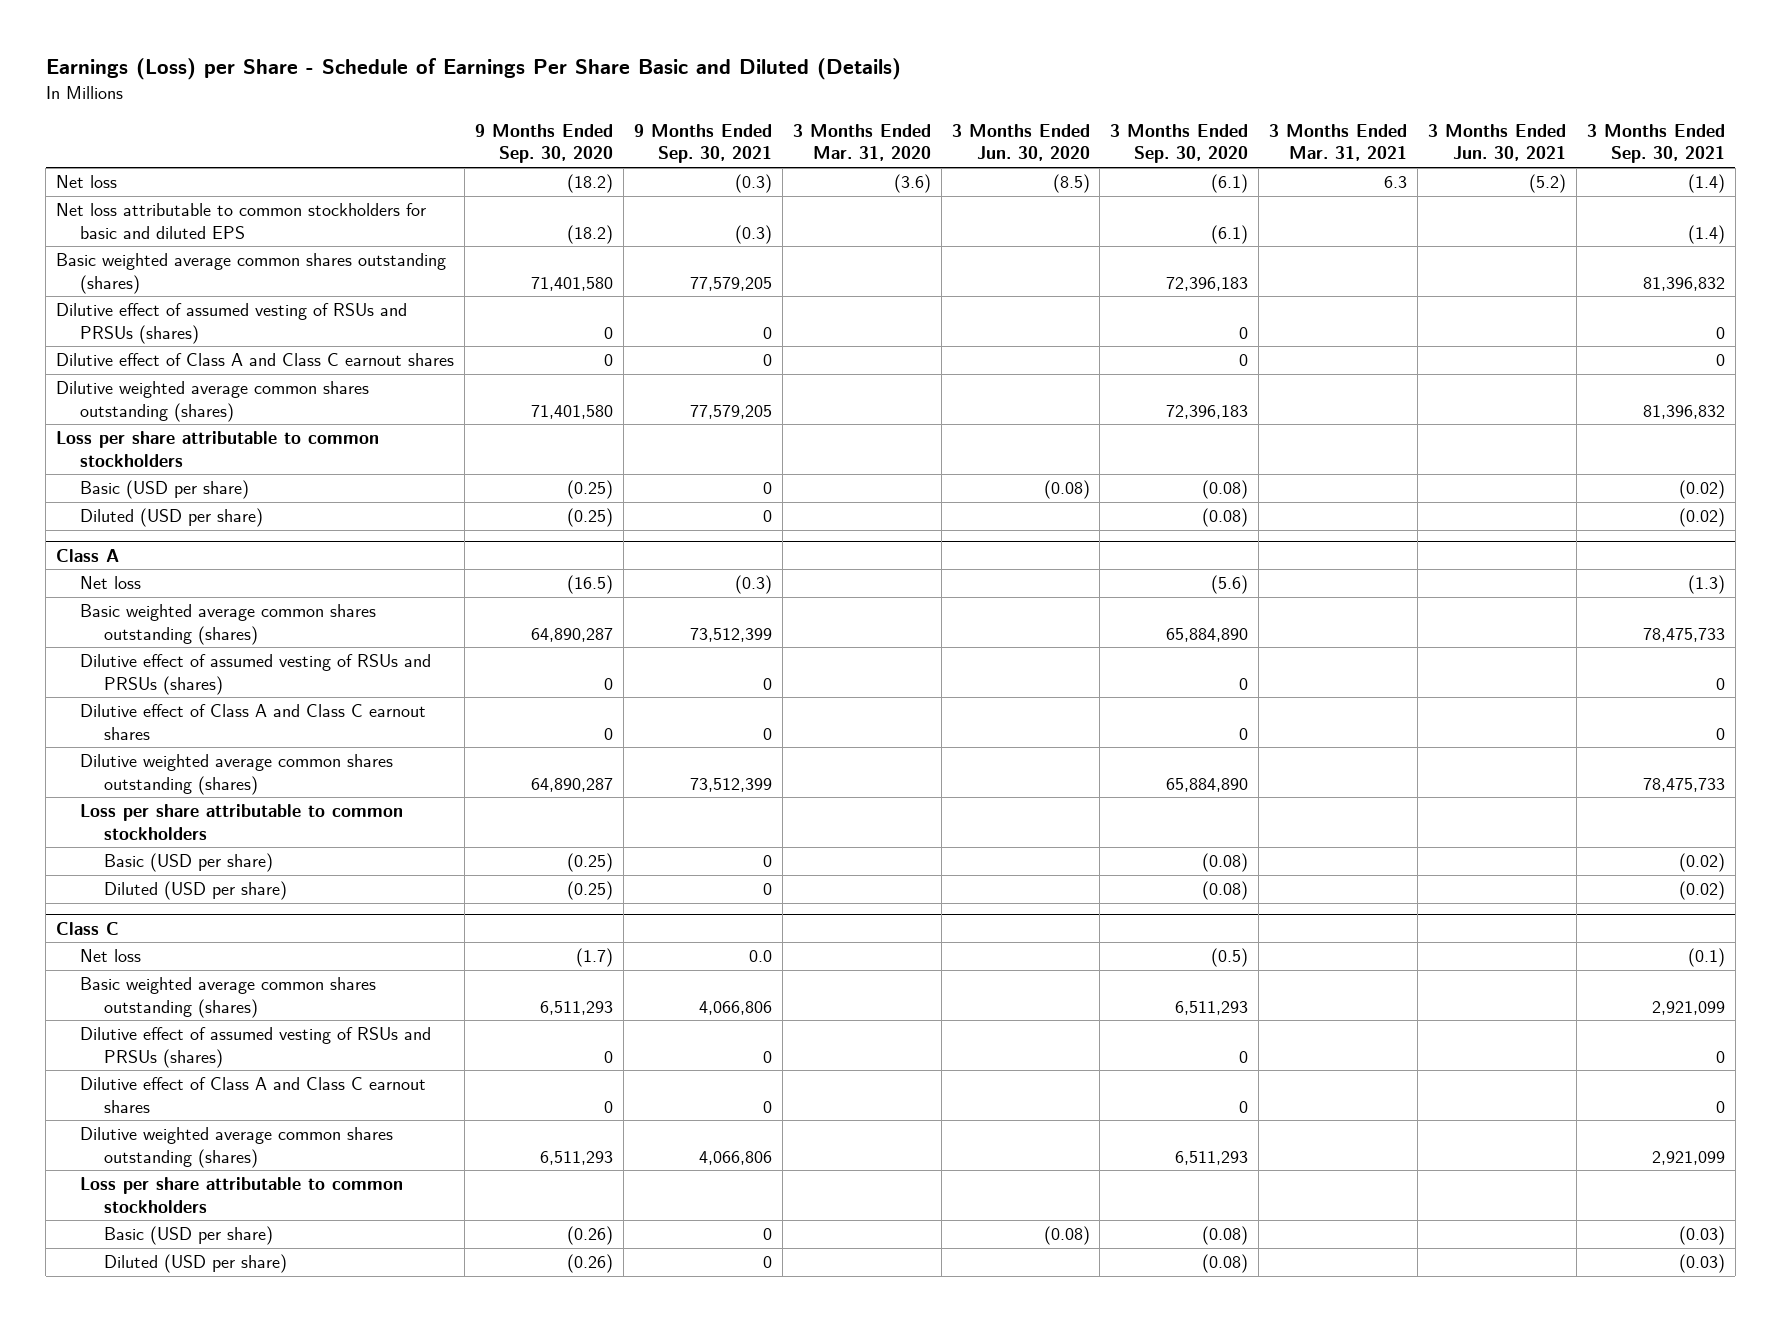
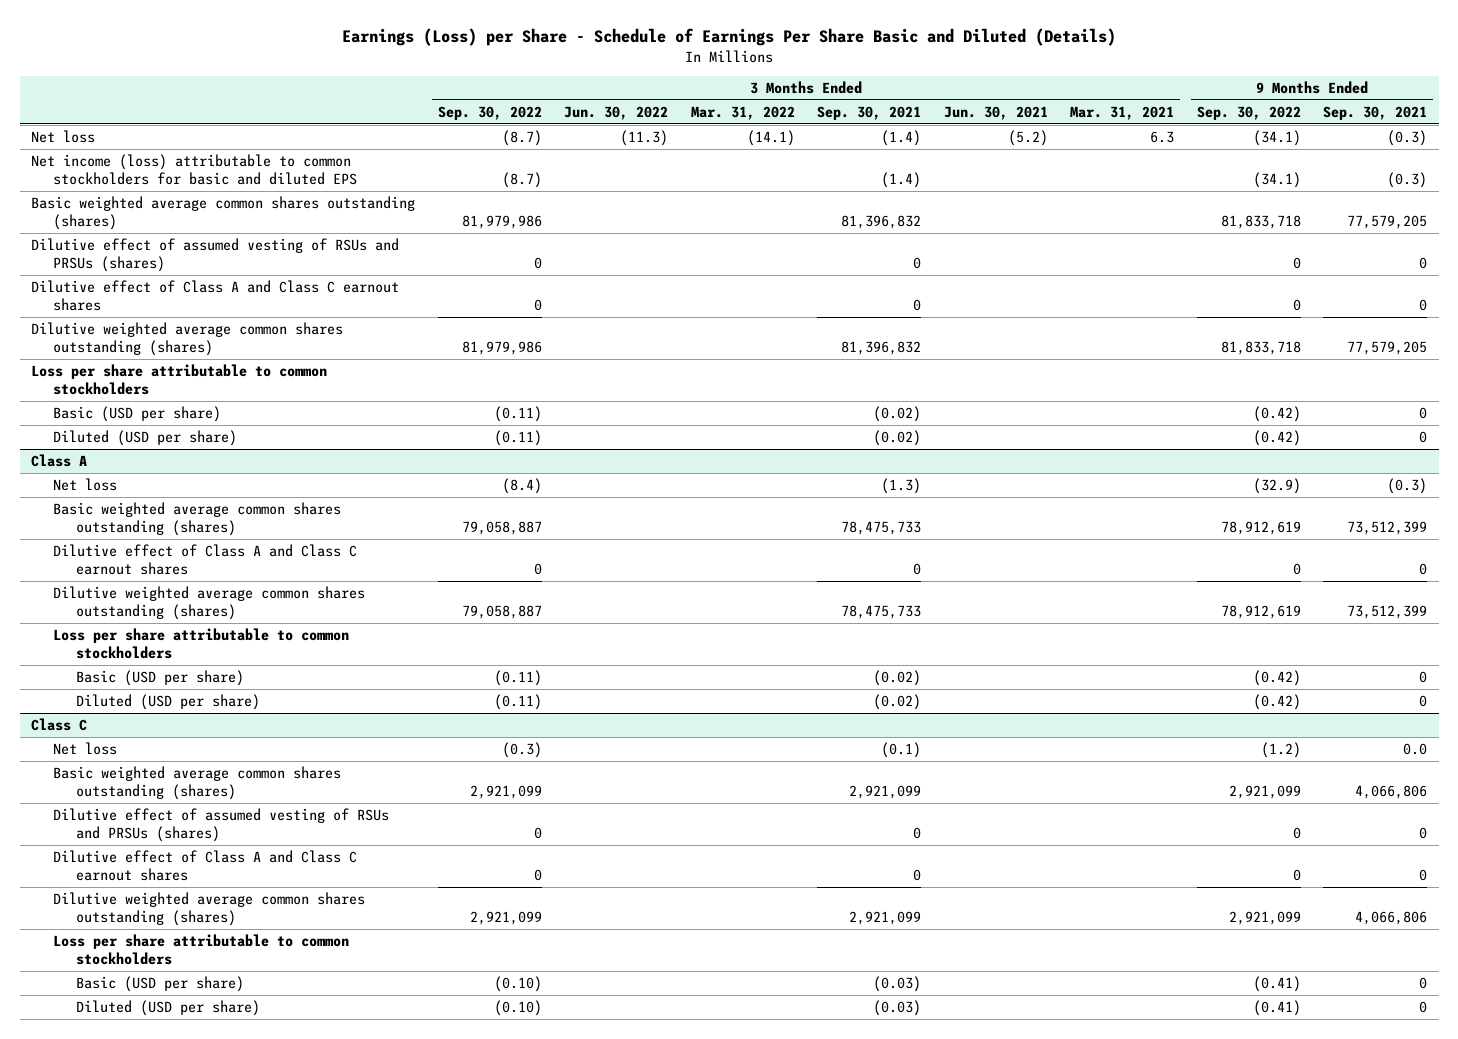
[475,124,614,164] 9 Months Ended Sep. 30, 2020 -> none
[792,124,931,162] 3 Months Ended Mar. 31, 2020 -> none
[951,124,1090,162] 3 Months Ended Jun. 30, 2020 -> none
[1110,124,1249,164] 3 Months Ended Sep. 30, 2020 -> none
none -> [437,105,542,120] Sep. 30, 2022
none -> [564,105,669,120] Jun. 30, 2022
none -> [690,105,795,120] Mar. 31, 2022
none -> [1196,105,1301,120] Sep. 30, 2022
[56,203,427,239] Net loss attributable to common stockholders for basic and diluted EPS -> [31,153,358,186] Net income (loss) attributable to common stockholders for basic and diluted EPS
[80,654,432,695] Dilutive effect of assumed vesting of RSUs and PRSUs (shares) -> none

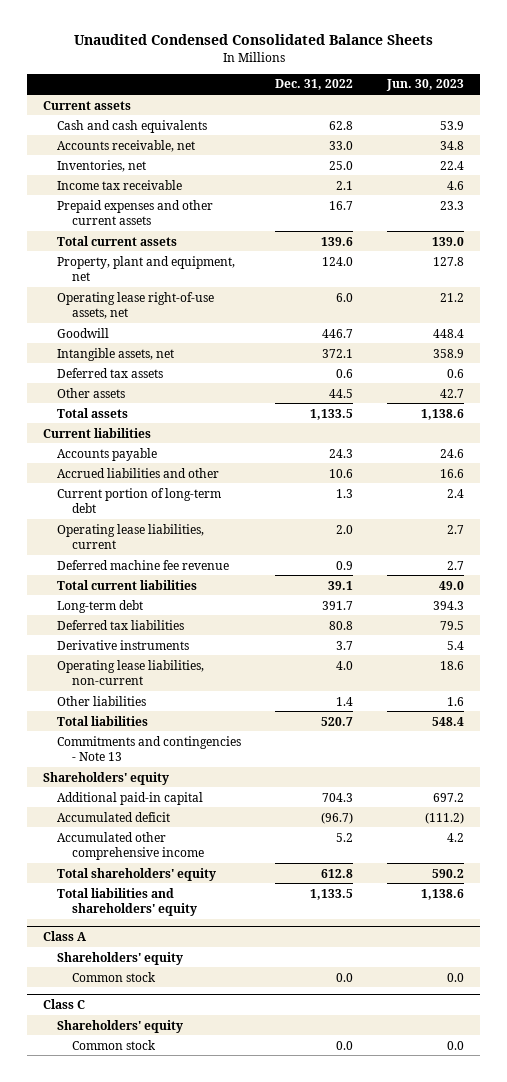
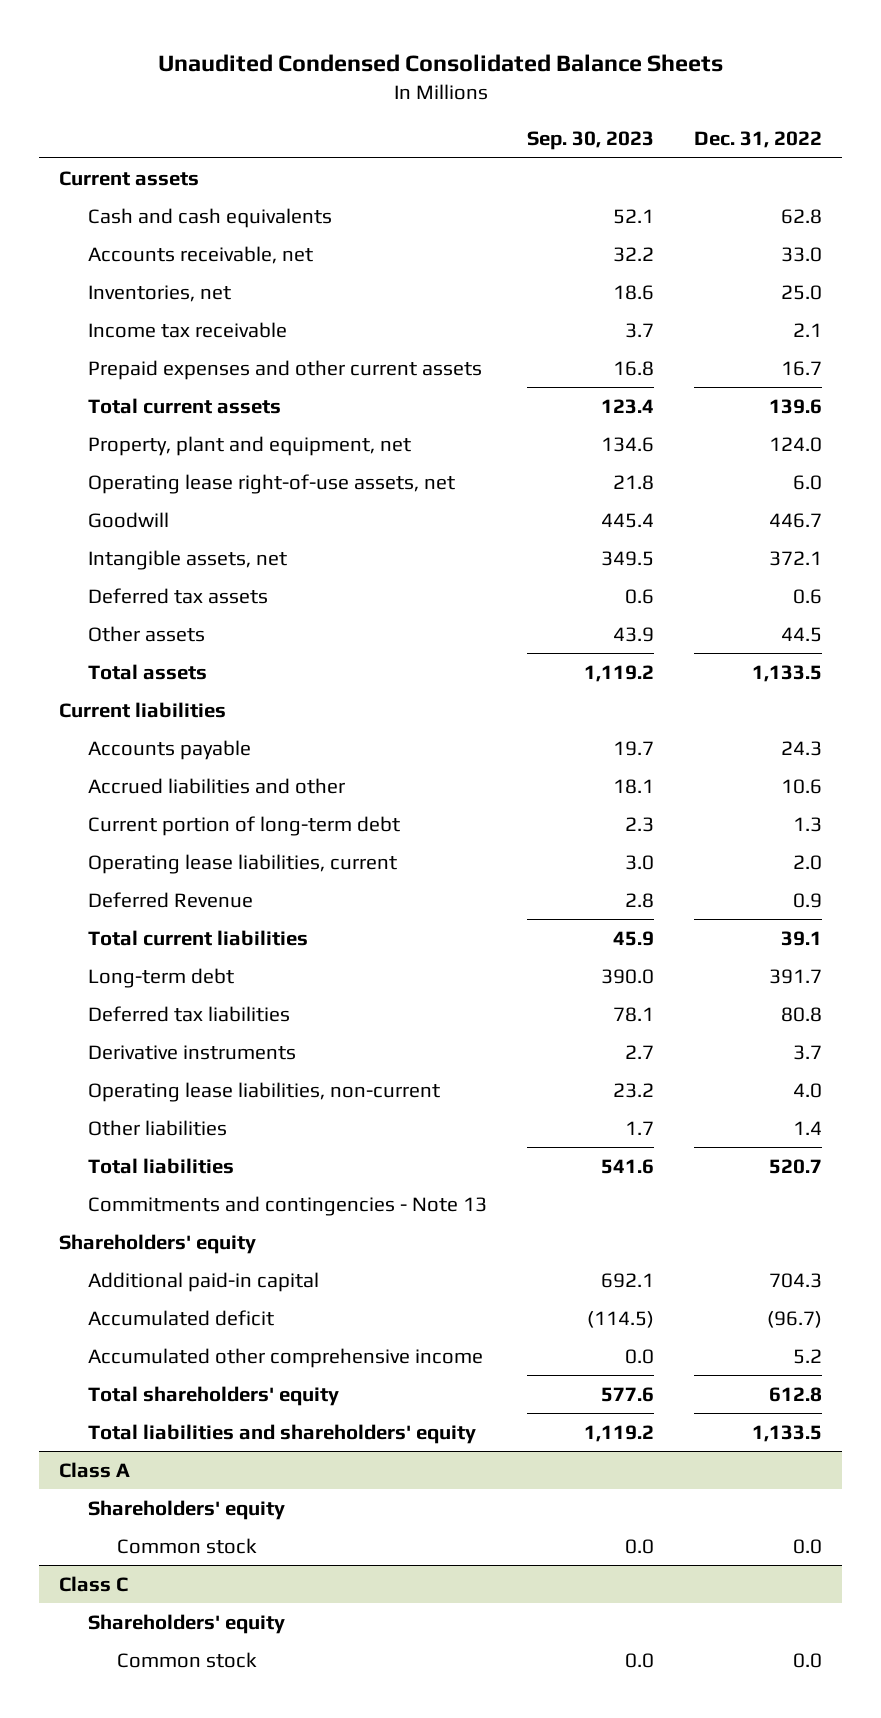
[385,79,464,92] Jun. 30, 2023 -> none
none -> [527,131,655,151] Sep. 30, 2023
[57,559,230,570] Deferred machine fee revenue -> [87,891,253,908] Deferred Revenue

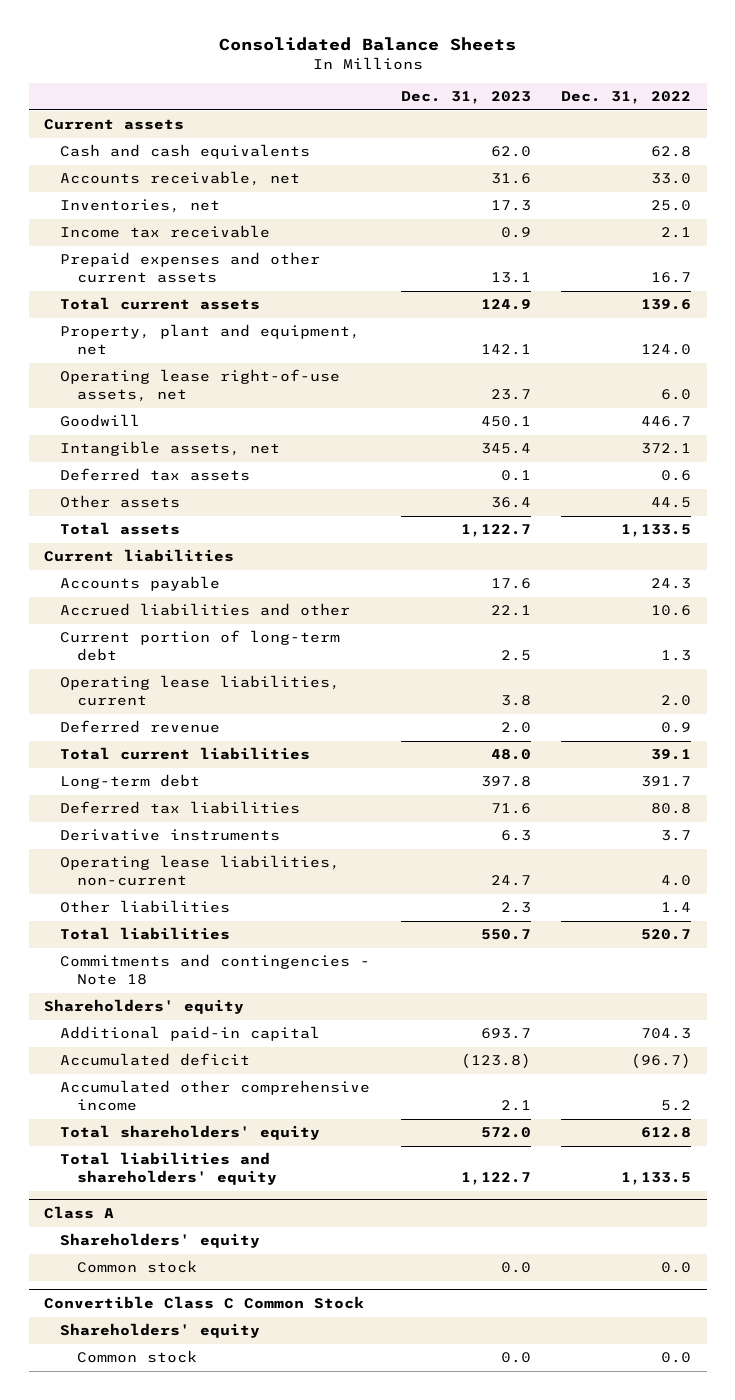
[157,54,723,73] Unaudited Condensed Consolidated Balance Sheets -> [218,37,516,52] Consolidated Balance Sheets
[527,131,655,151] Sep. 30, 2023 -> none
none -> [400,91,531,105] Dec. 31, 2023
[87,891,253,908] Deferred Revenue -> [60,720,221,734] Deferred revenue
[87,1195,487,1216] Commitments and contingencies - Note 13 -> [60,954,371,985] Commitments and contingencies - Note 18
[59,1575,129,1592] Class C -> none
none -> [43,1296,364,1310] Convertible Class C Common Stock

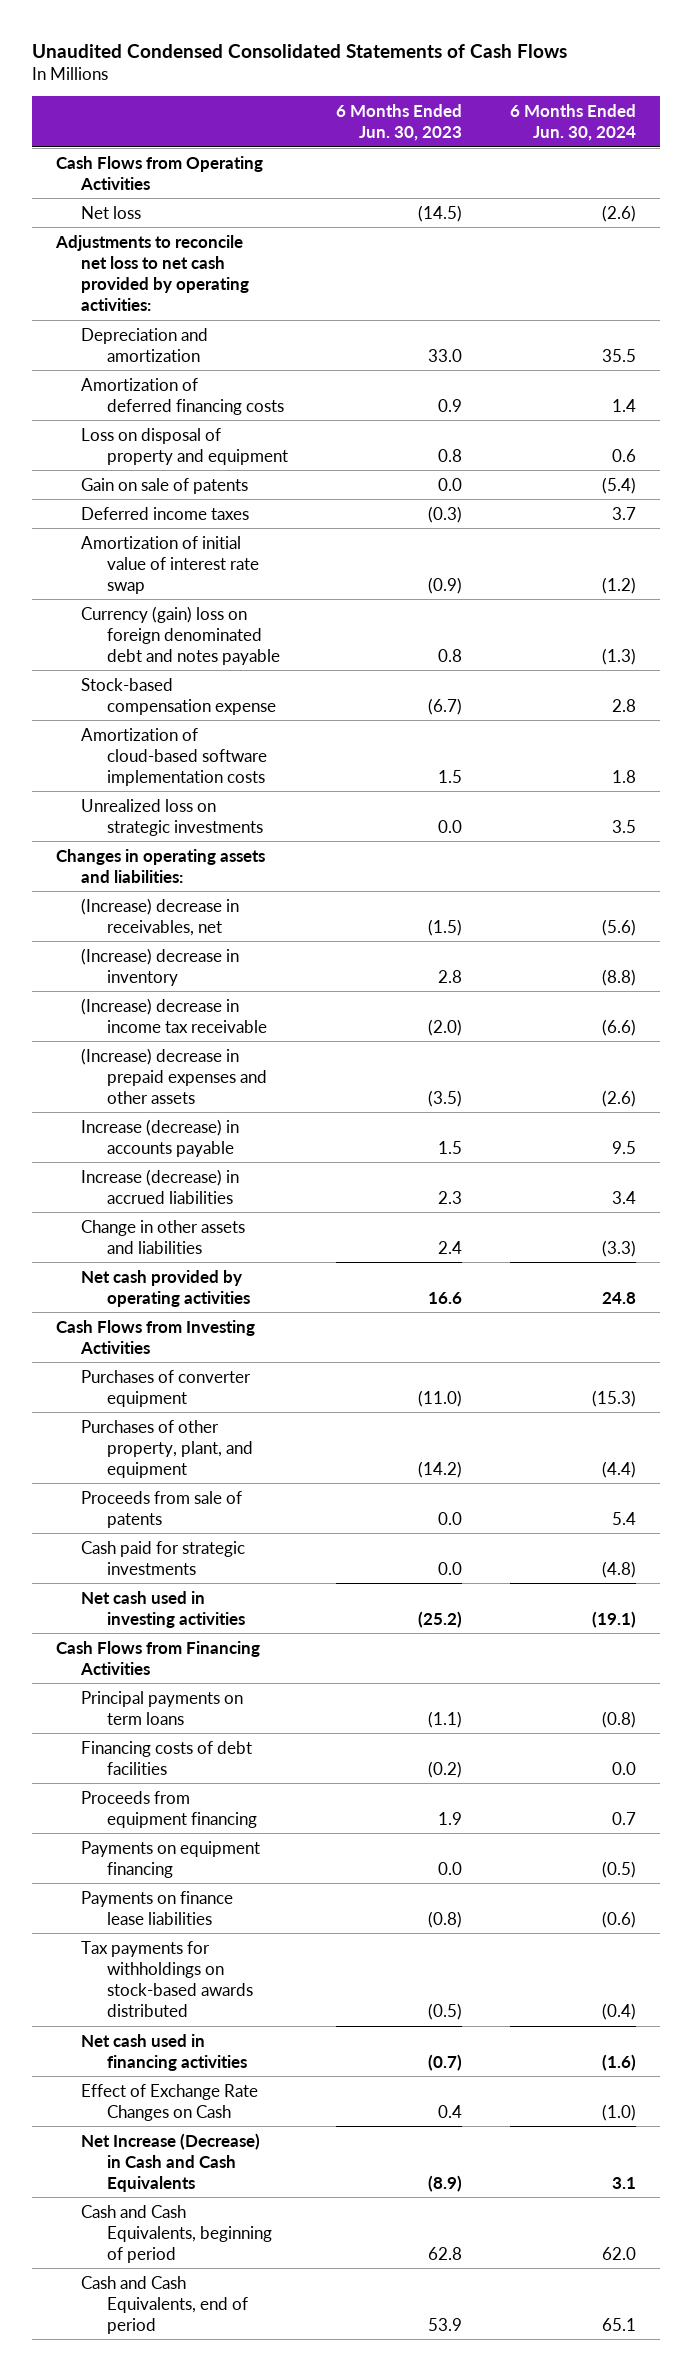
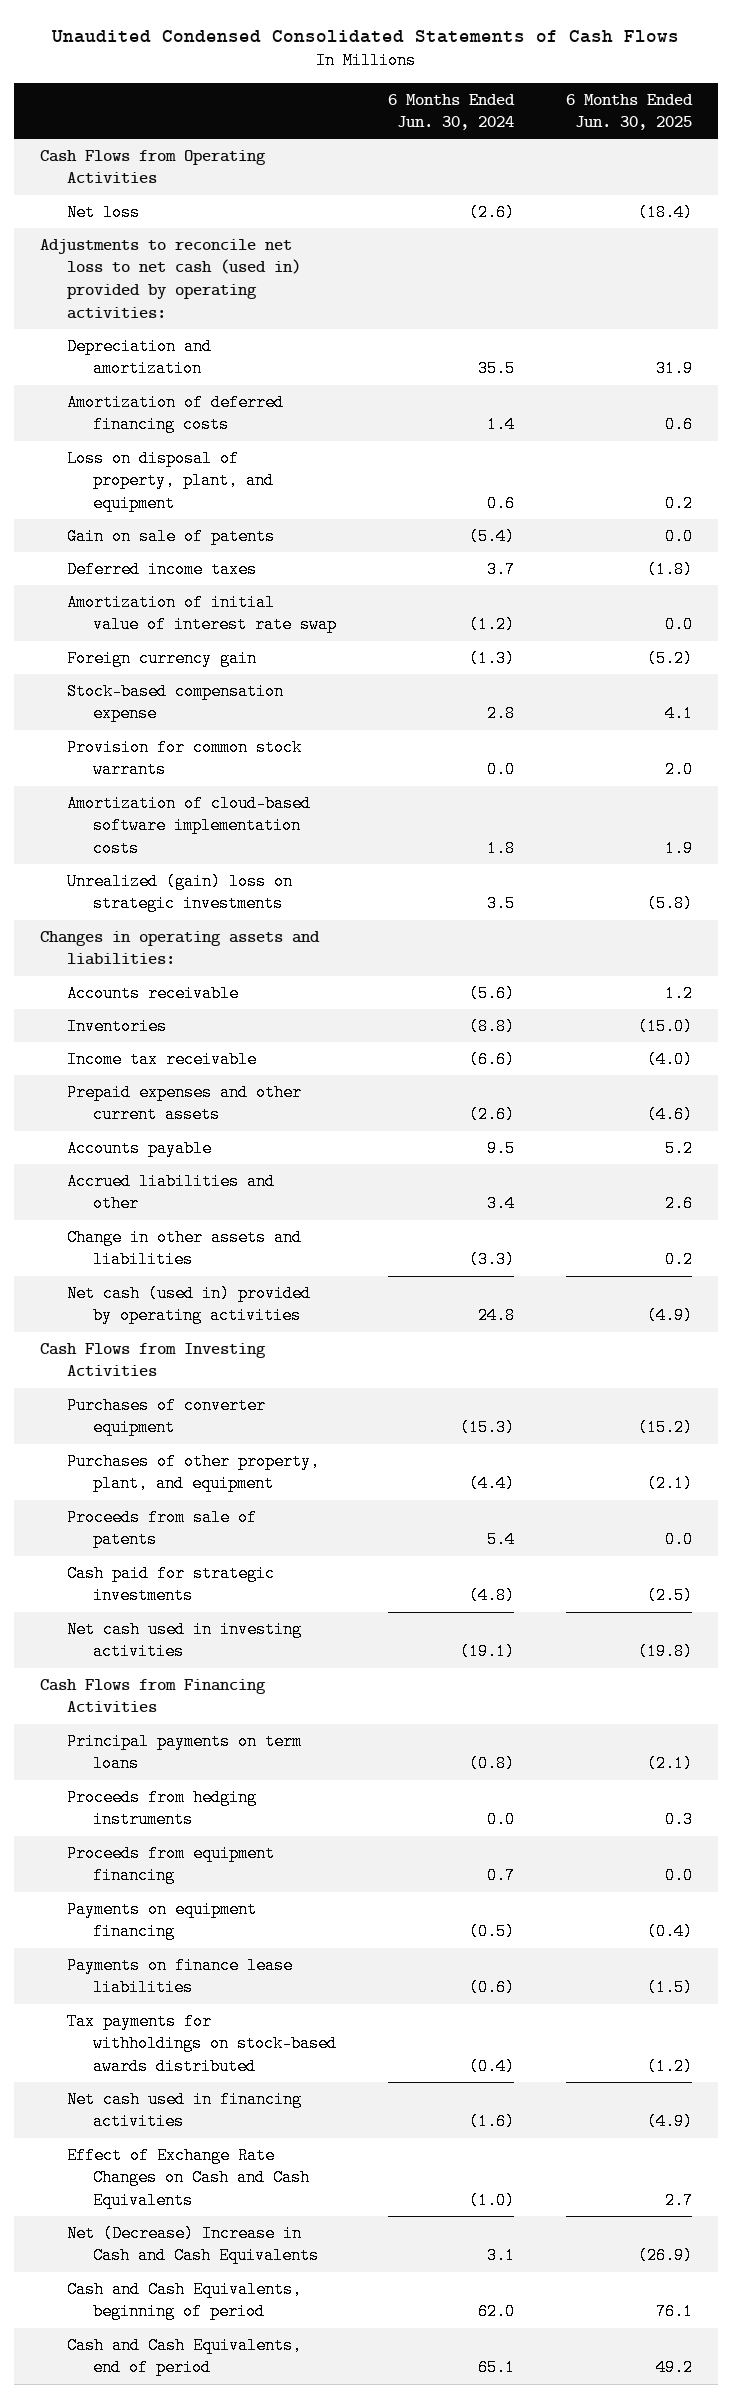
[336,103,463,142] 6 Months Ended Jun. 30, 2023 -> none
none -> [566,93,694,131] 6 Months Ended Jun. 30, 2025
[54,234,250,312] Adjustments to reconcile net loss to net cash provided by operating activities: -> [40,238,301,319] Adjustments to reconcile net loss to net cash (used in) provided by operating activities:
[81,427,289,465] Loss on disposal of property and equipment -> [66,449,275,513] Loss on disposal of property, plant, and equipment
[81,605,281,665] Currency (gain) loss on foreign denominated debt and notes payable -> [66,649,257,667] Foreign currency gain
none -> [66,738,302,779] Provision for common stock warrants
[81,798,264,836] Unrealized loss on strategic investments -> [66,872,293,913] Unrealized (gain) loss on strategic investments
[81,1168,240,1204] Increase (decrease) in accrued liabilities -> none
[81,897,240,936] (Increase) decrease in receivables, net -> [66,984,239,1002] Accounts receivable
[81,947,240,986] (Increase) decrease in inventory -> [66,1017,167,1035] Inventories
[81,997,268,1033] (Increase) decrease in income tax receivable -> [66,1050,257,1068] Income tax receivable
[81,1047,268,1104] (Increase) decrease in prepaid expenses and other assets -> [66,1083,302,1124] Prepaid expenses and other current assets
[81,1118,240,1157] Increase (decrease) in accounts payable -> [66,1139,212,1157] Accounts payable
none -> [66,1172,275,1213] Accrued liabilities and other
[81,1269,251,1307] Net cash provided by operating activities -> [66,1284,311,1325] Net cash (used in) provided by operating activities
[81,1740,253,1775] Financing costs of debt facilities -> none
none -> [66,1788,257,1829] Proceeds from hedging instruments
[81,2083,259,2121] Effect of Exchange Rate Changes on Cash -> [66,2146,311,2210] Effect of Exchange Rate Changes on Cash and Cash Equivalents
[81,2132,261,2192] Net Increase (Decrease) in Cash and Cash Equivalents -> [66,2224,320,2265] Net (Decrease) Increase in Cash and Cash Equivalents

